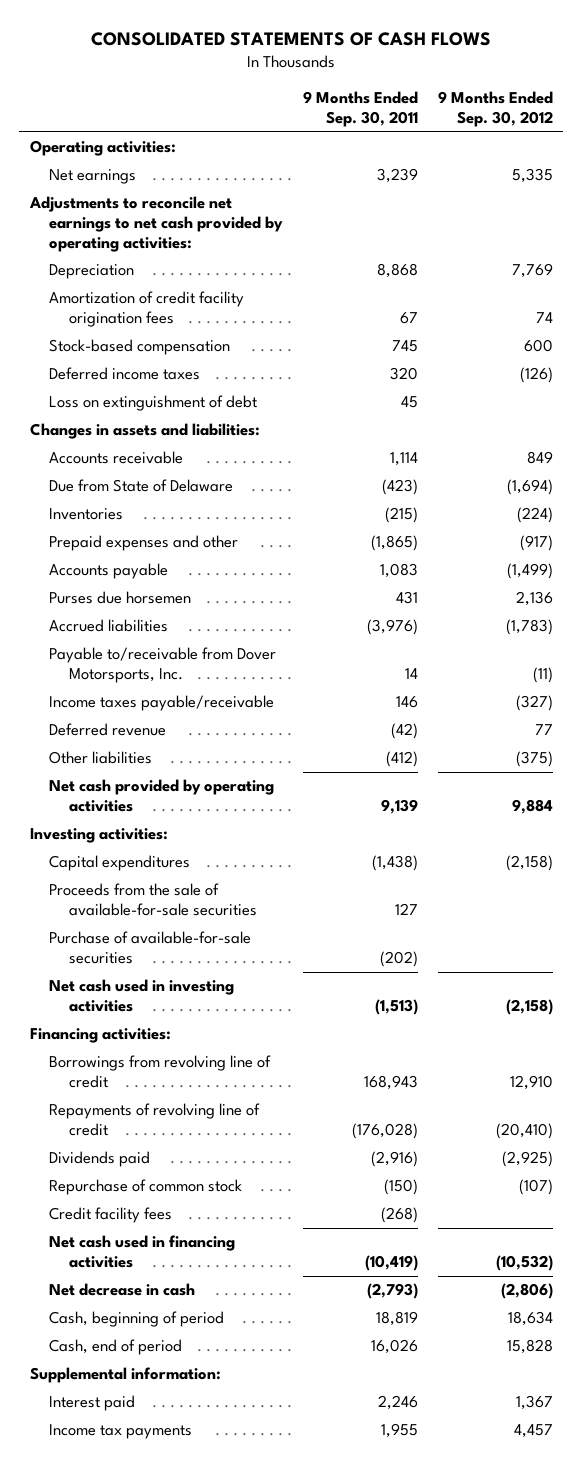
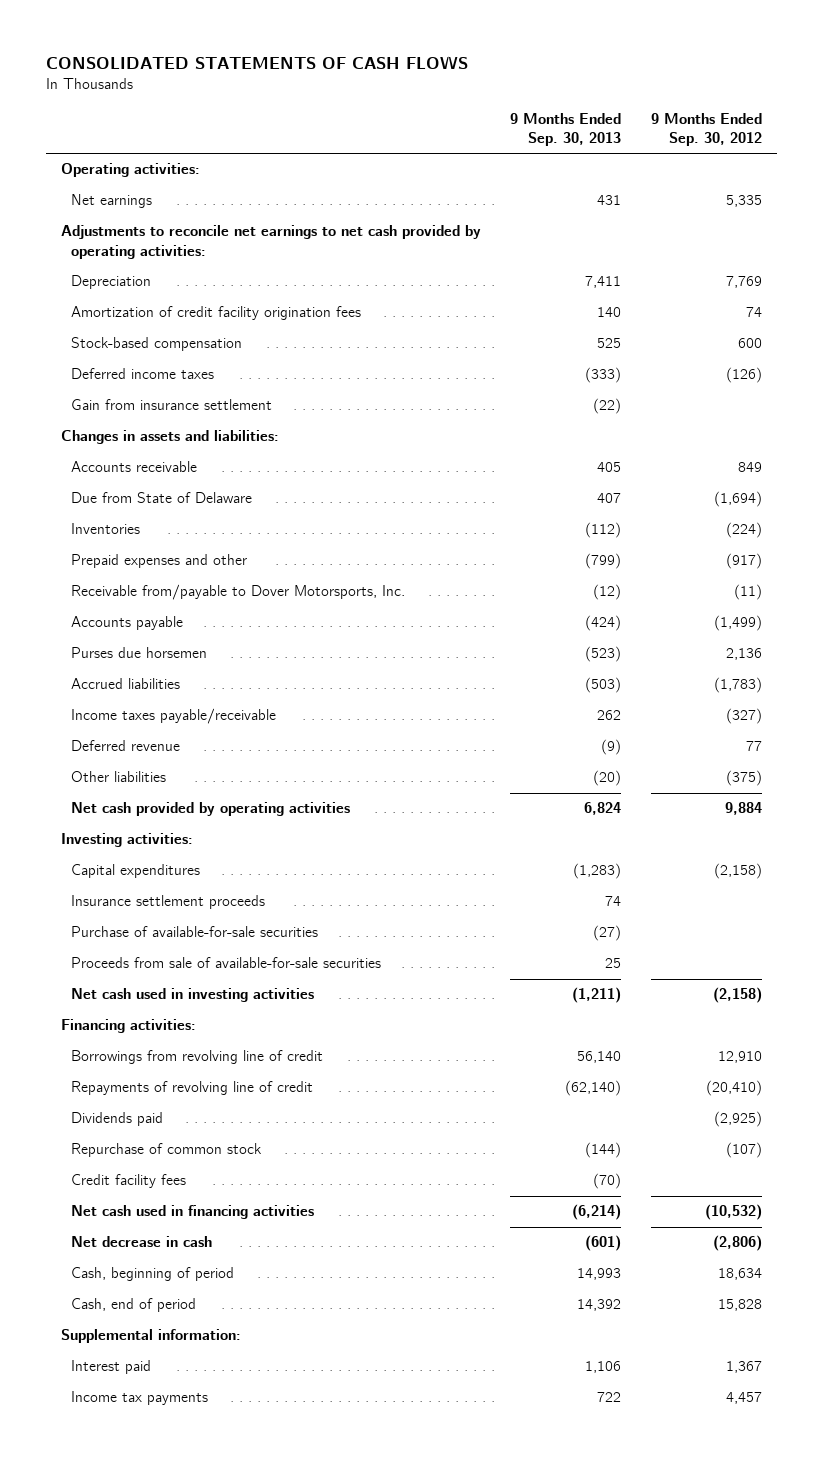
[302,91,418,128] 9 Months Ended Sep. 30, 2011 -> none
none -> [510,113,622,147] 9 Months Ended Sep. 30, 2013
[49,395,258,412] Loss on extinguishment of debt -> none
none -> [71,399,273,411] Gain from insurance settlement
none -> [71,584,406,601] Receivable from/payable to Dover Motorsports, Inc.
[49,647,277,684] Payable to/receivable from Dover Motorsports, Inc. -> none
[49,883,257,917] Proceeds from the sale of available-for-sale securities -> none
none -> [71,895,266,910] Insurance settlement proceeds
none -> [71,957,382,969] Proceeds from sale of available-for-sale securities

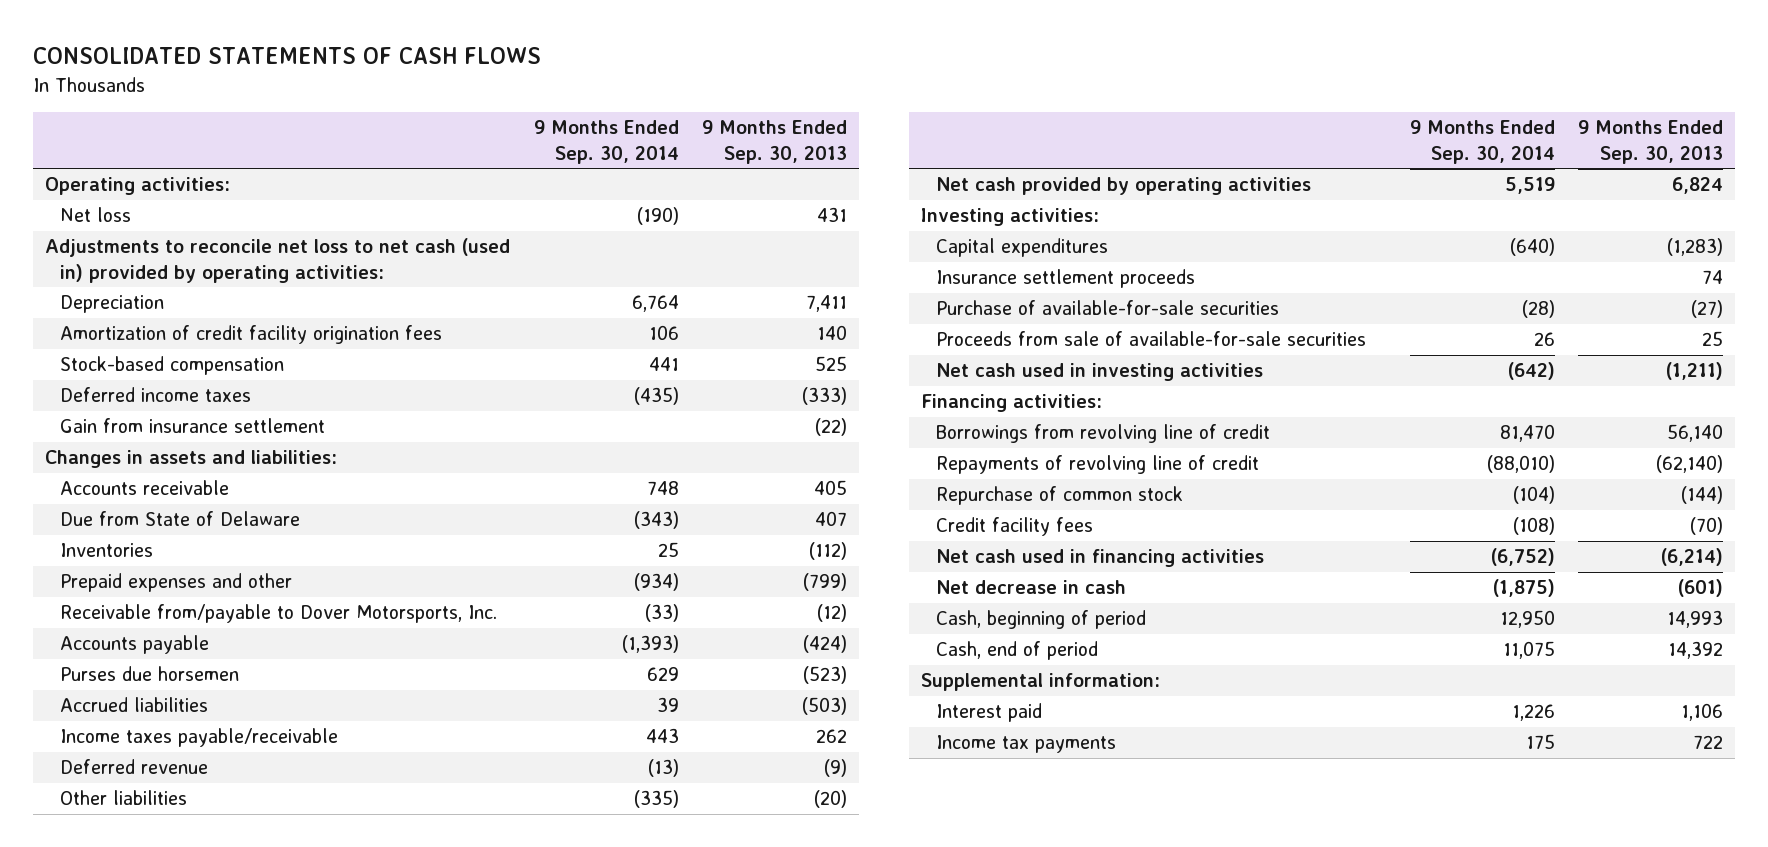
[650,113,762,147] 9 Months Ended Sep. 30, 2012 -> none
none -> [533,120,679,164] 9 Months Ended Sep. 30, 2014
[71,194,153,209] Net earnings -> [59,207,131,223] Net loss
[60,225,481,259] Adjustments to reconcile net earnings to net cash provided by operating activities: -> [44,238,510,283] Adjustments to reconcile net loss to net cash (used in) provided by operating activities:
[71,1112,164,1127] Dividends paid -> none

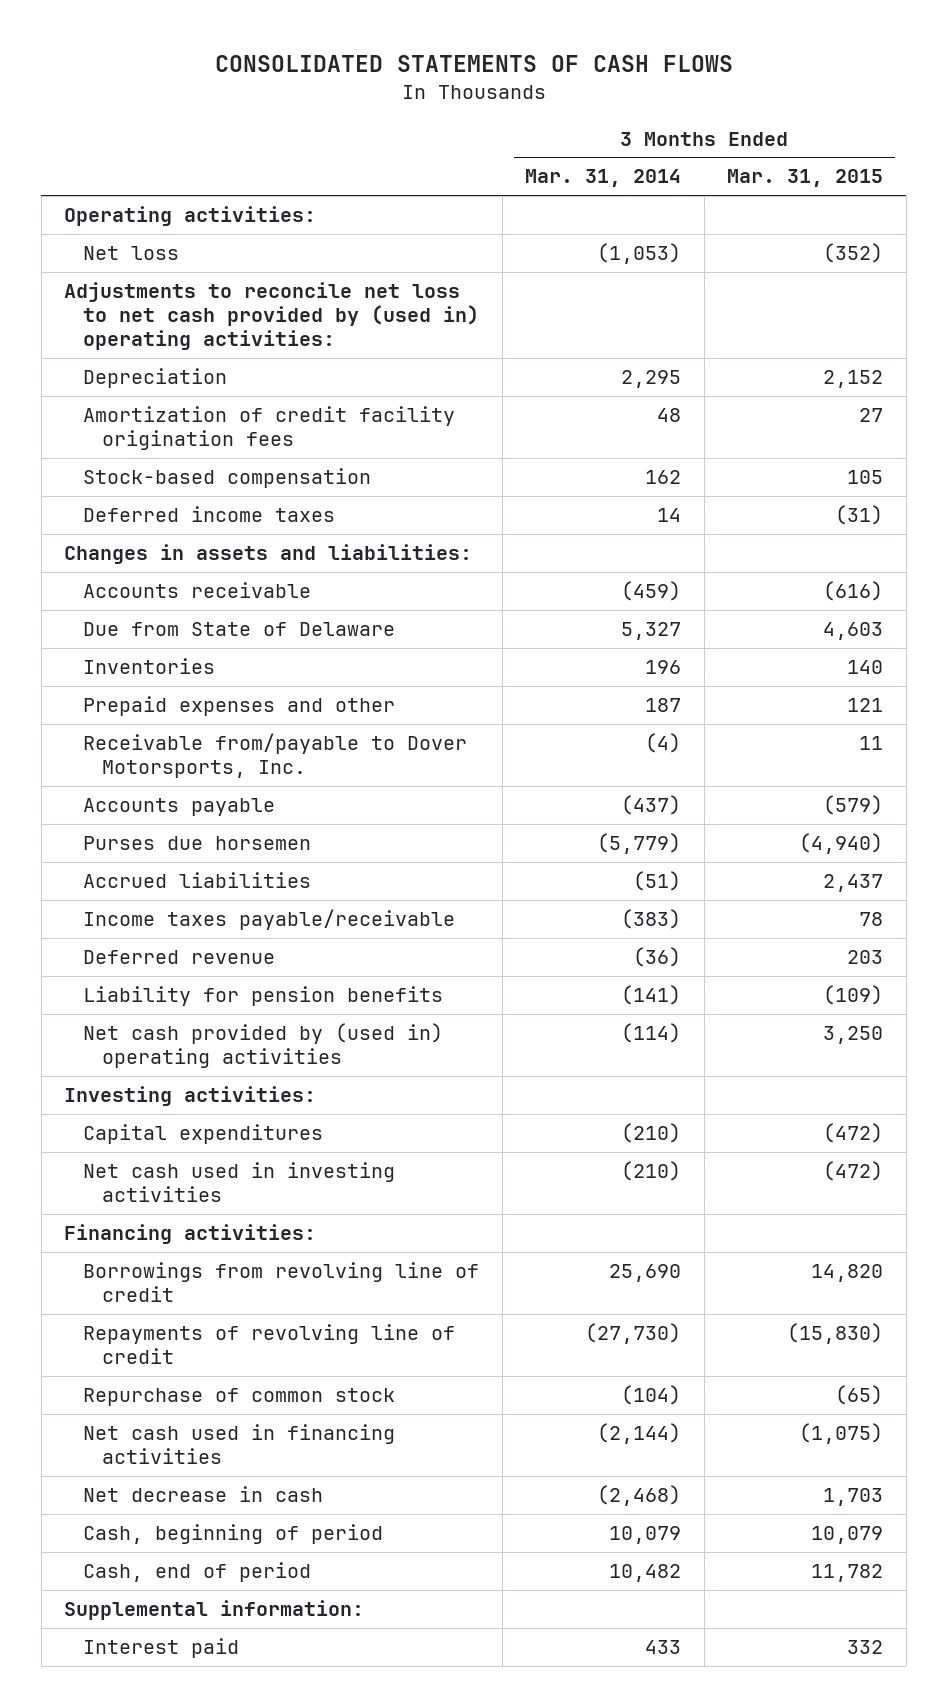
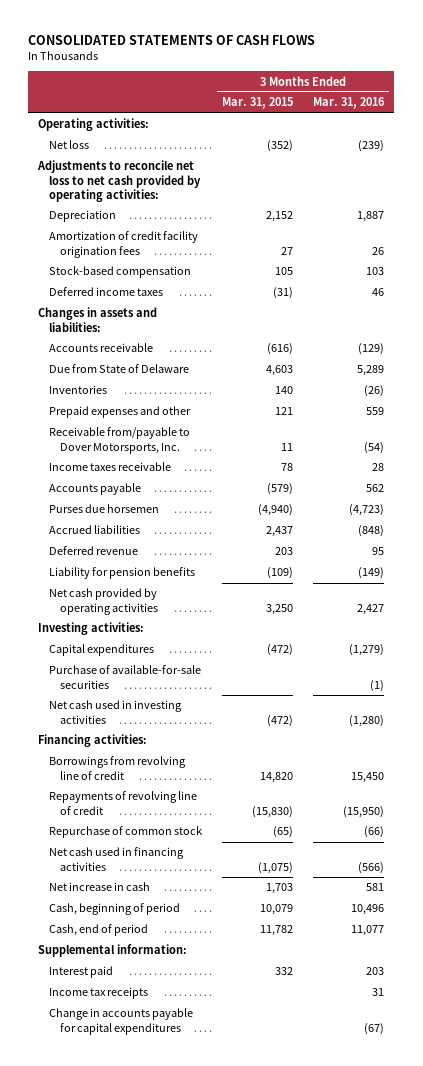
[525,169,682,188] Mar. 31, 2014 -> none
none -> [313,97,386,110] Mar. 31, 2016
[64,282,480,351] Adjustments to reconcile net loss to net cash provided by (used in) operating activities: -> [37,160,202,202] Adjustments to reconcile net loss to net cash provided by operating activities:
none -> [49,462,172,472] Income taxes receivable
[83,909,456,931] Income taxes payable/receivable -> none
[83,1023,444,1069] Net cash provided by (used in) operating activities -> [49,588,159,615] Net cash provided by operating activities
none -> [49,665,202,689] Purchase of available-for-sale securities
[83,1486,324,1503] Net decrease in cash -> [49,882,151,892] Net increase in cash
none -> [49,987,149,1000] Income tax receipts
none -> [49,1008,194,1035] Change in accounts payable for capital expenditures

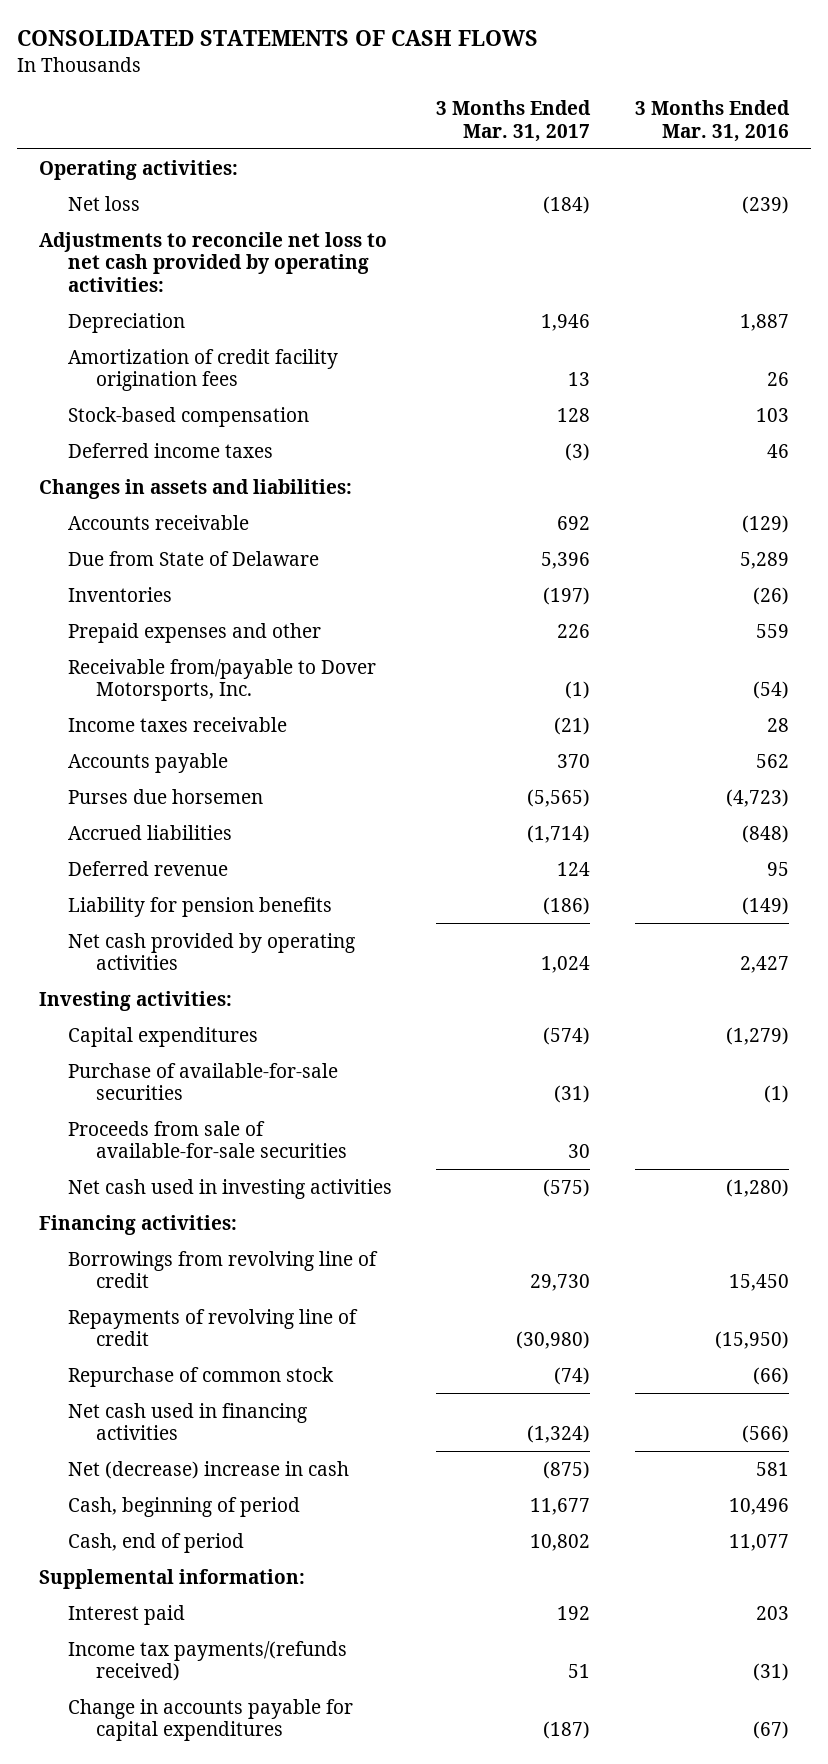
[222,97,294,110] Mar. 31, 2015 -> none
none -> [436,99,592,142] 3 Months Ended Mar. 31, 2017
none -> [67,1120,348,1159] Proceeds from sale of available-for-sale securities
[49,882,151,892] Net increase in cash -> [67,1460,349,1479] Net (decrease) increase in cash
[49,987,149,1000] Income tax receipts -> none
none -> [67,1640,347,1682] Income tax payments/(refunds received)

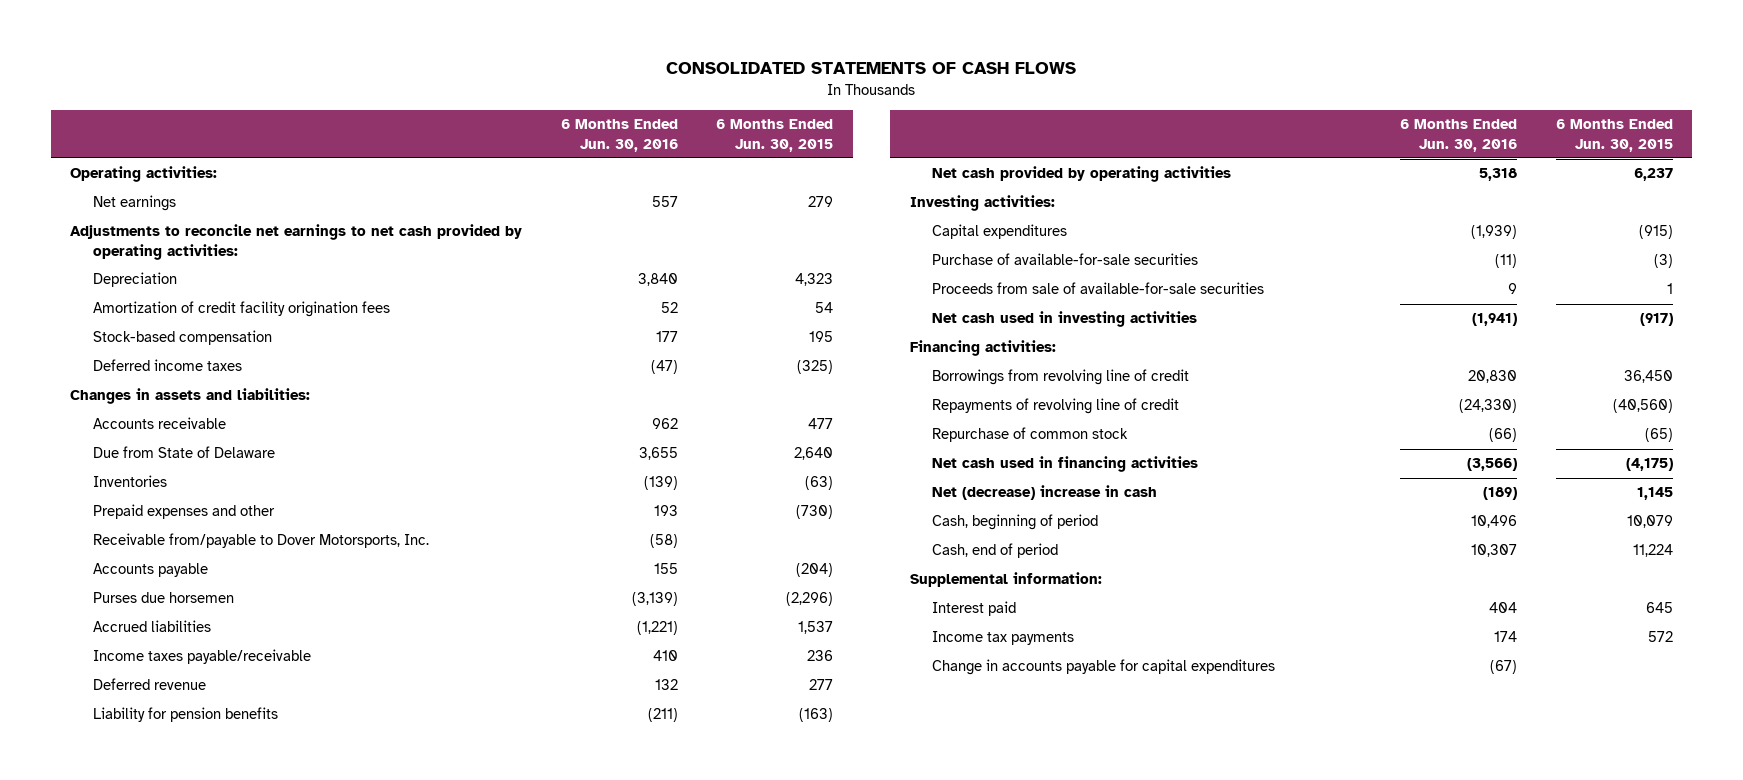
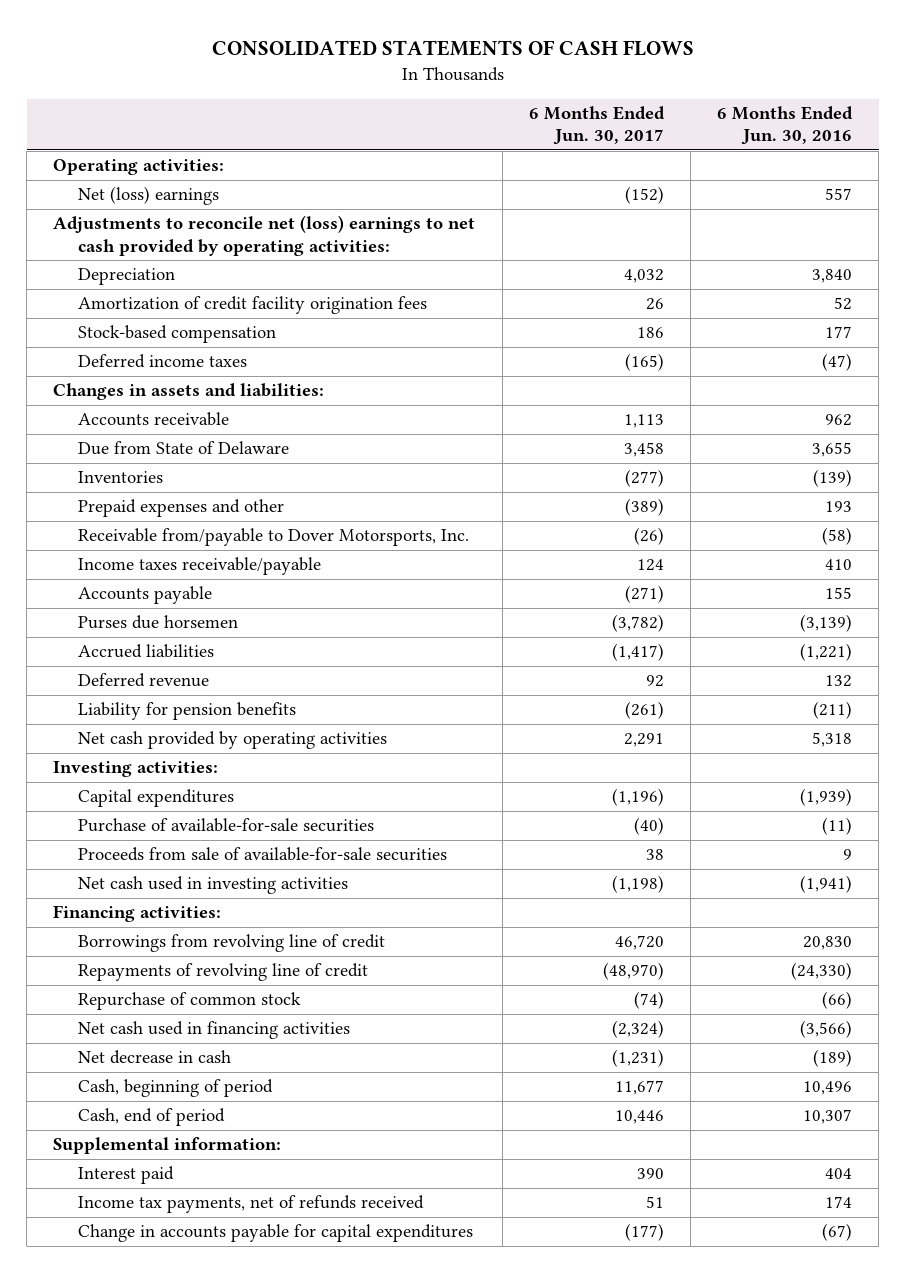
[716,119,834,152] 6 Months Ended Jun. 30, 2015 -> none
none -> [528,106,665,146] 6 Months Ended Jun. 30, 2017
[92,195,176,212] Net earnings -> [78,186,220,206] Net (loss) earnings
[70,224,523,261] Adjustments to reconcile net earnings to net cash provided by operating activities: -> [53,215,476,256] Adjustments to reconcile net (loss) earnings to net cash provided by operating activities:
none -> [78,557,322,576] Income taxes receivable/payable
[92,649,311,665] Income taxes payable/receivable -> none
[932,485,1158,501] Net (decrease) increase in cash -> [78,1050,232,1065] Net decrease in cash
[932,631,1075,646] Income tax payments -> [78,1195,425,1214] Income tax payments, net of refunds received

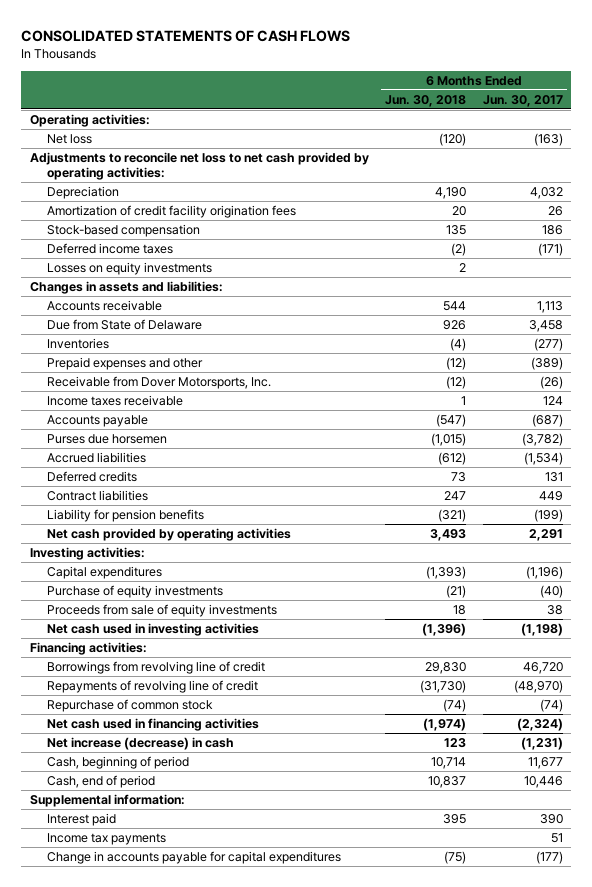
[716,106,853,146] 6 Months Ended Jun. 30, 2016 -> none
none -> [385,94,467,107] Jun. 30, 2018
[78,186,220,206] Net (loss) earnings -> [47,134,93,145] Net loss
[624,186,664,205] (152) -> [533,133,563,147] (163)
[53,215,476,256] Adjustments to reconcile net (loss) earnings to net cash provided by operating activities: -> [29,152,369,180] Adjustments to reconcile net loss to net cash provided by operating activities:
[624,353,664,372] (165) -> [537,243,563,257] (171)
none -> [47,262,213,276] Losses on equity investments
[78,528,470,547] Receivable from/payable to Dover Motorsports, Inc. -> [47,376,272,390] Receivable from Dover Motorsports, Inc.
[78,557,322,576] Income taxes receivable/payable -> [47,395,184,407] Income taxes receivable
[624,585,664,604] (271) -> [531,414,563,428] (687)
[78,673,210,688] Deferred revenue -> none
[611,643,664,662] (1,417) -> [523,452,563,466] (1,534)
none -> [47,471,138,483] Deferred credits
none -> [47,490,149,502] Contract liabilities
[624,701,664,720] (261) -> [533,509,563,523] (199)
[78,818,375,833] Purchase of available-for-sale securities -> none
[78,847,448,862] Proceeds from sale of available-for-sale securities -> none
none -> [47,585,224,599] Purchase of equity investments
none -> [47,604,278,618] Proceeds from sale of equity investments
[78,1050,232,1065] Net decrease in cash -> [47,737,235,751] Net increase (decrease) in cash
[78,1195,425,1214] Income tax payments, net of refunds received -> [47,833,167,846] Income tax payments

